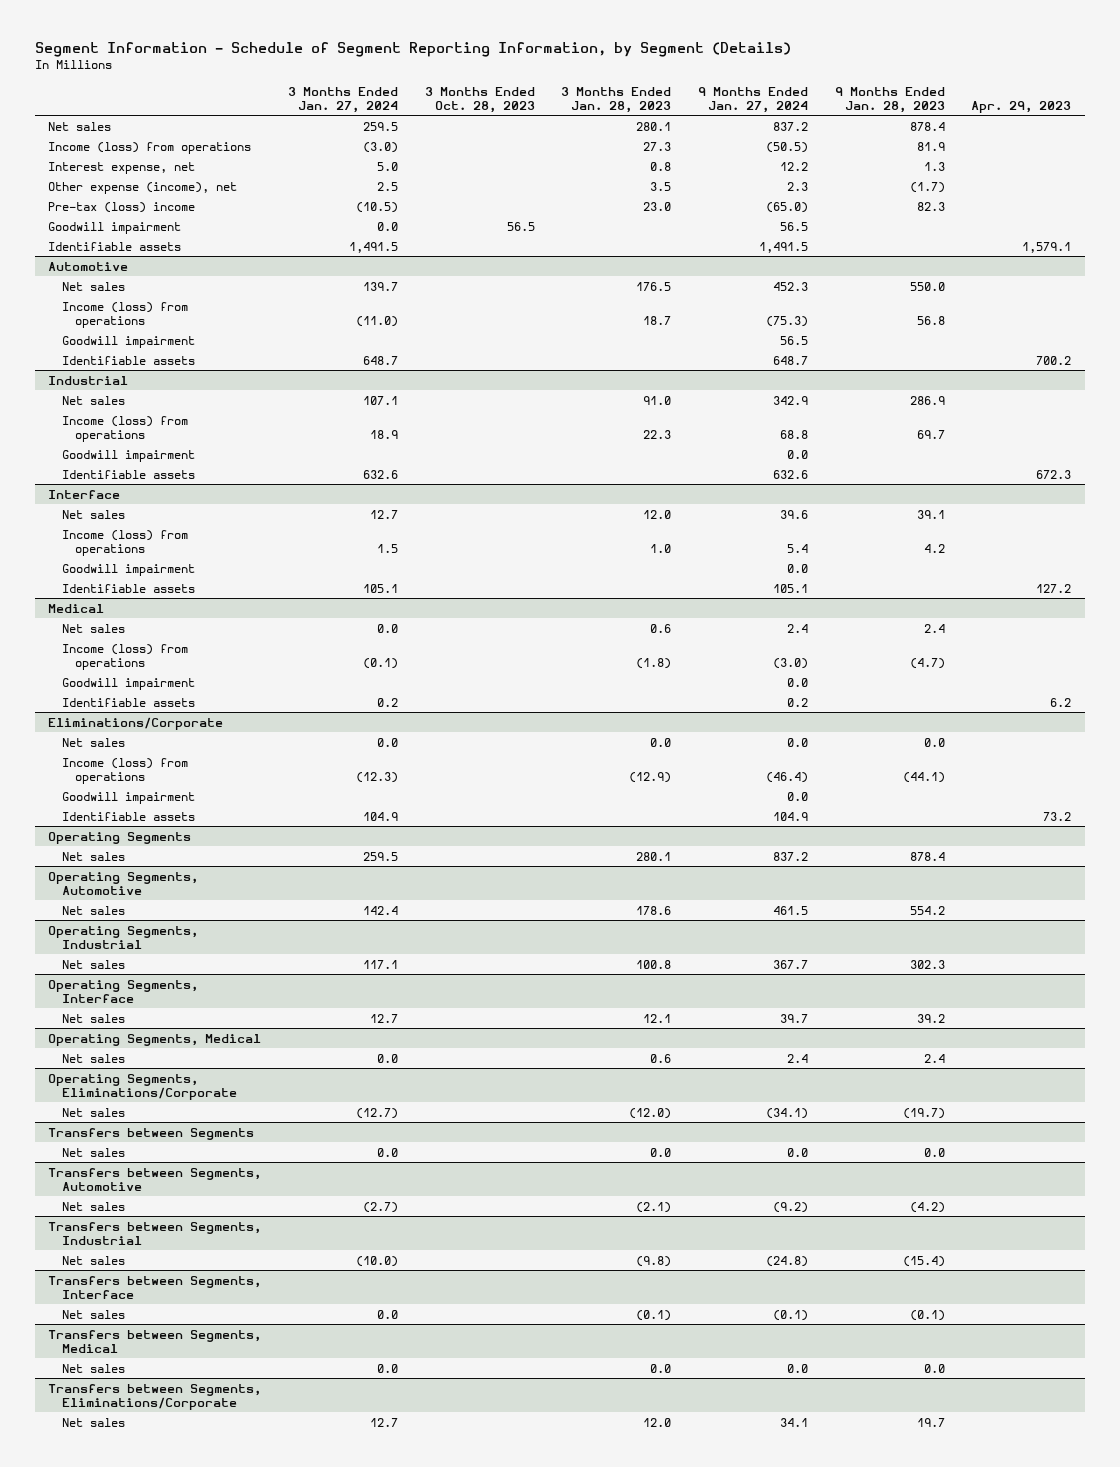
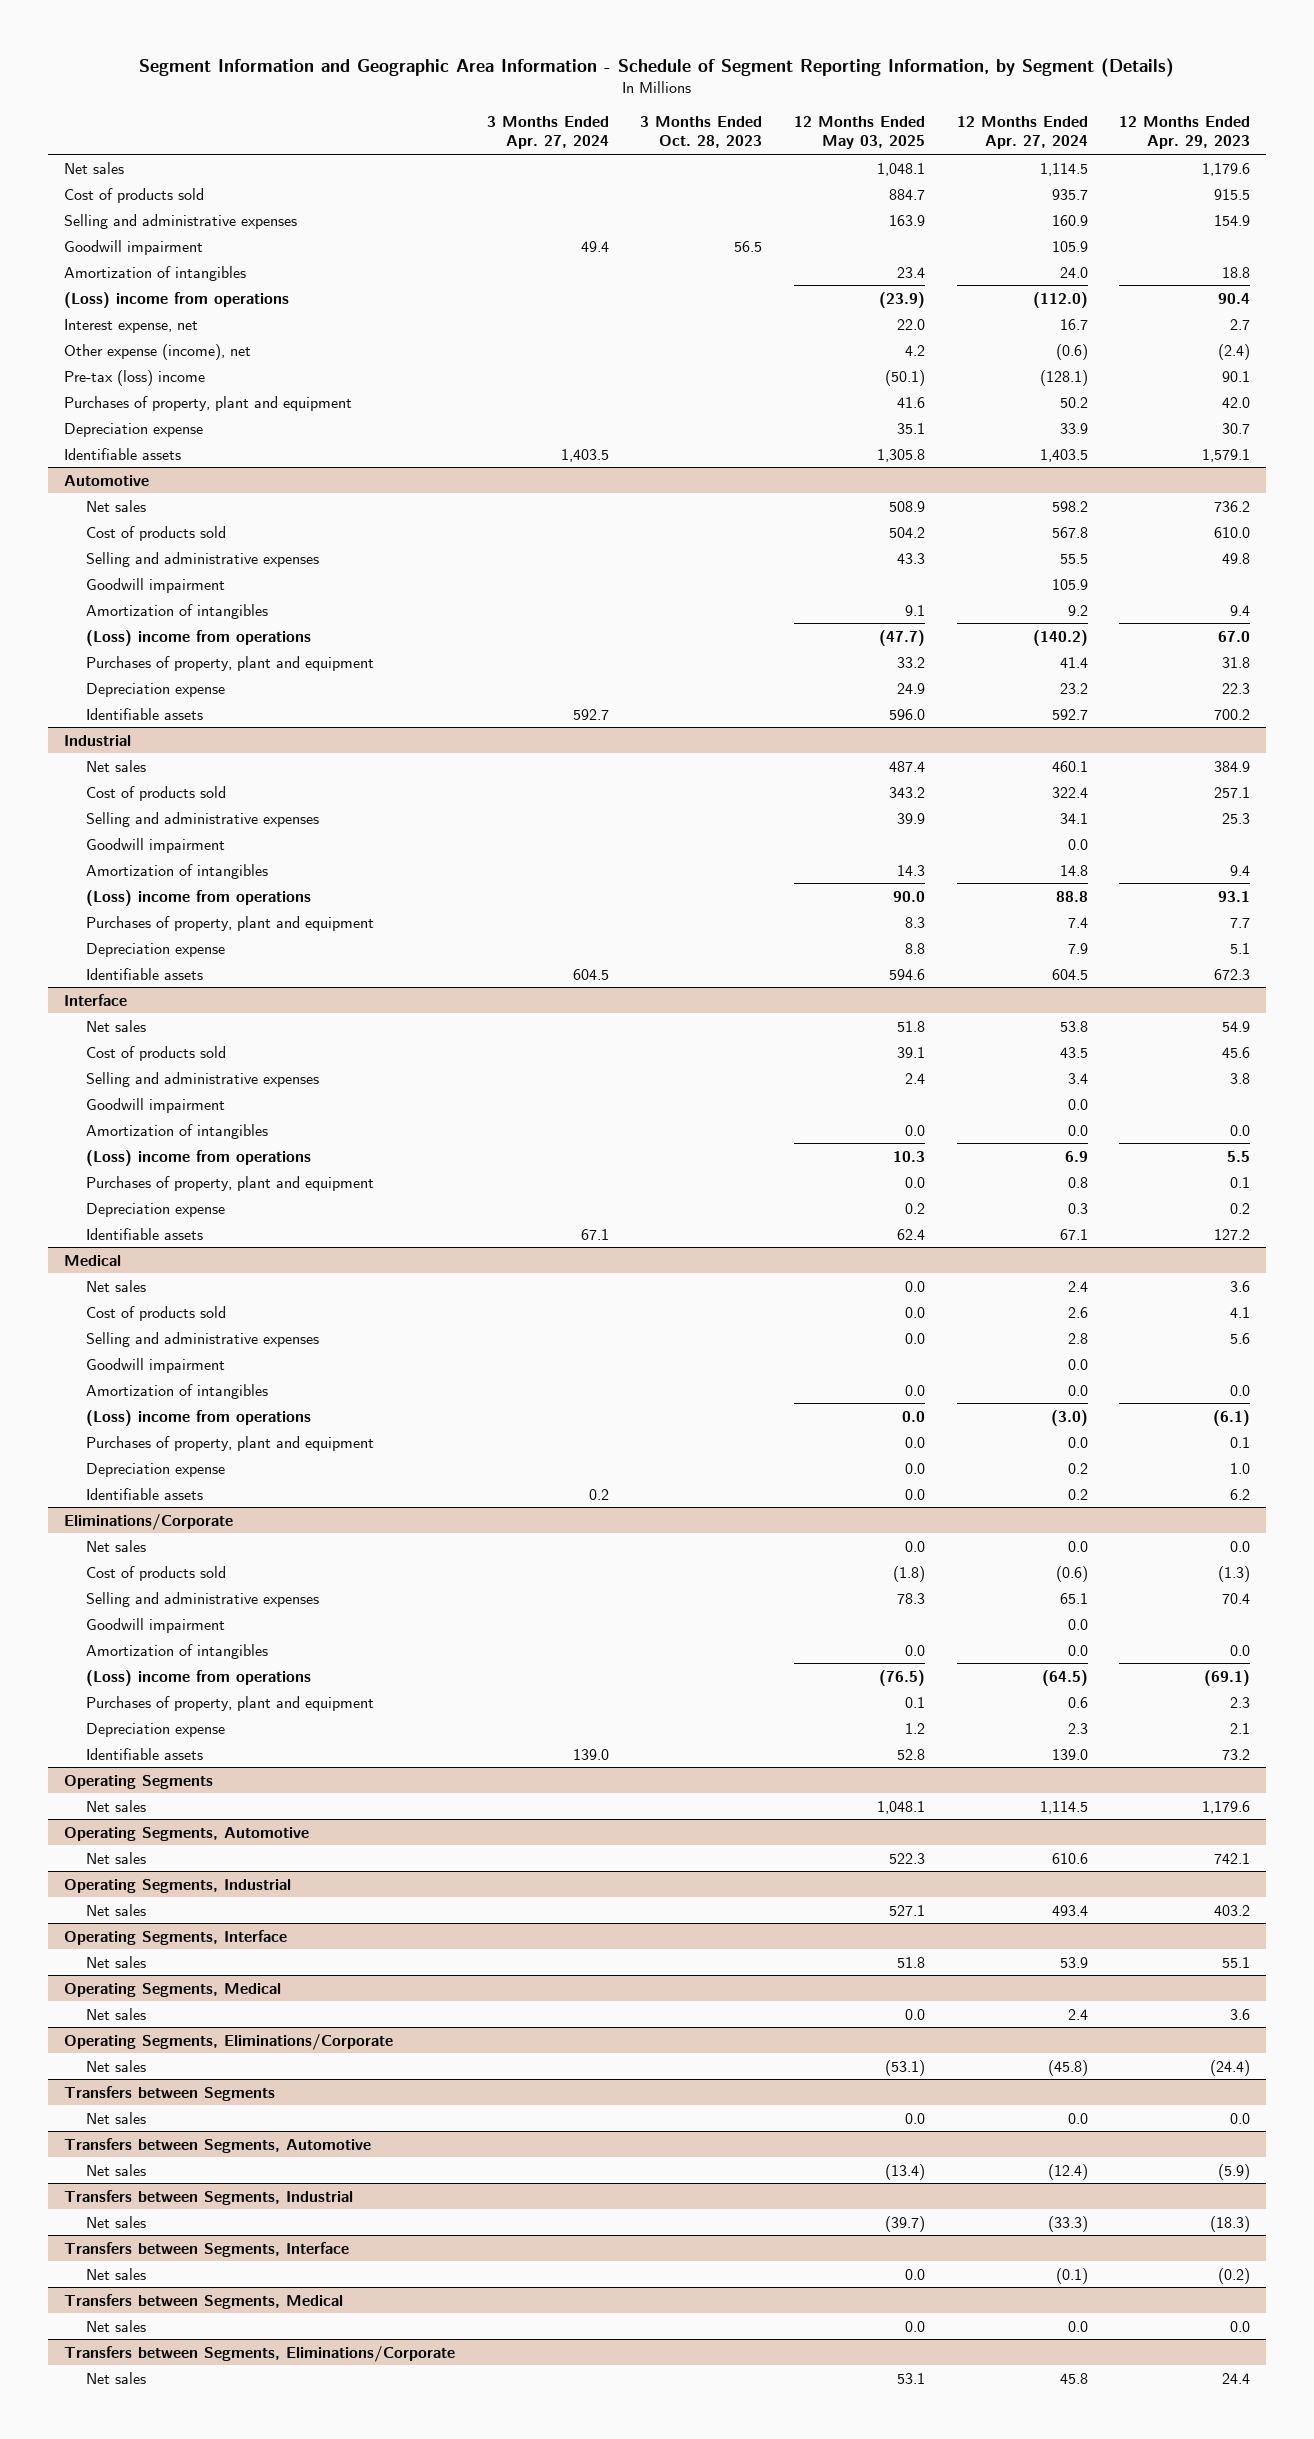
[35,42,792,58] Segment Information - Schedule of Segment Reporting Information, by Segment (Details) -> [139,57,1175,77] Segment Information and Geographic Area Information - Schedule of Segment Reporting Information, by Segment (Details)
[288,86,399,113] 3 Months Ended Jan. 27, 2024 -> none
[561,86,672,113] 3 Months Ended Jan. 28, 2023 -> none
[697,86,808,113] 9 Months Ended Jan. 27, 2024 -> none
[834,86,945,113] 9 Months Ended Jan. 28, 2023 -> none
[971,100,1072,113] Apr. 29, 2023 -> none
none -> [486,115,609,150] 3 Months Ended Apr. 27, 2024
none -> [793,115,925,150] 12 Months Ended May 03, 2025
none -> [956,115,1088,150] 12 Months Ended Apr. 27, 2024
none -> [1119,115,1251,150] 12 Months Ended Apr. 29, 2023
none -> [63,187,204,203] Cost of products sold
none -> [63,213,297,229] Selling and administrative expenses
[48,221,182,234] Goodwill impairment -> [63,239,203,255] Goodwill impairment
none -> [63,265,246,281] Amortization of intangibles
[48,141,252,154] Income (loss) from operations -> [63,291,289,308] (Loss) income from operations
none -> [63,395,352,411] Purchases of property, plant and equipment
none -> [63,422,203,437] Depreciation expense
[61,301,188,328] Income (loss) from operations -> none
none -> [86,525,227,541] Cost of products sold
none -> [86,551,320,567] Selling and administrative expenses
none -> [86,603,269,619] Amortization of intangibles
none -> [86,629,312,646] (Loss) income from operations
none -> [86,655,375,671] Purchases of property, plant and equipment
none -> [86,682,226,697] Depreciation expense
[61,415,188,442] Income (loss) from operations -> none
none -> [86,785,227,801] Cost of products sold
none -> [86,811,320,827] Selling and administrative expenses
none -> [86,863,269,879] Amortization of intangibles
none -> [86,889,312,906] (Loss) income from operations
none -> [86,915,375,931] Purchases of property, plant and equipment
none -> [86,942,226,957] Depreciation expense
[61,529,188,556] Income (loss) from operations -> none
none -> [86,1045,227,1061] Cost of products sold
none -> [86,1071,320,1087] Selling and administrative expenses
none -> [86,1123,269,1139] Amortization of intangibles
none -> [86,1149,312,1166] (Loss) income from operations
none -> [86,1175,375,1191] Purchases of property, plant and equipment
none -> [86,1202,226,1217] Depreciation expense
[61,643,188,670] Income (loss) from operations -> none
none -> [86,1305,227,1321] Cost of products sold
none -> [86,1331,320,1347] Selling and administrative expenses
none -> [86,1383,269,1399] Amortization of intangibles
none -> [86,1409,312,1426] (Loss) income from operations
none -> [86,1435,375,1451] Purchases of property, plant and equipment
none -> [86,1462,226,1477] Depreciation expense
[61,757,188,784] Income (loss) from operations -> none
none -> [86,1565,227,1581] Cost of products sold
none -> [86,1591,320,1607] Selling and administrative expenses
none -> [86,1643,269,1659] Amortization of intangibles
none -> [86,1669,312,1686] (Loss) income from operations
none -> [86,1695,375,1711] Purchases of property, plant and equipment
none -> [86,1722,226,1737] Depreciation expense

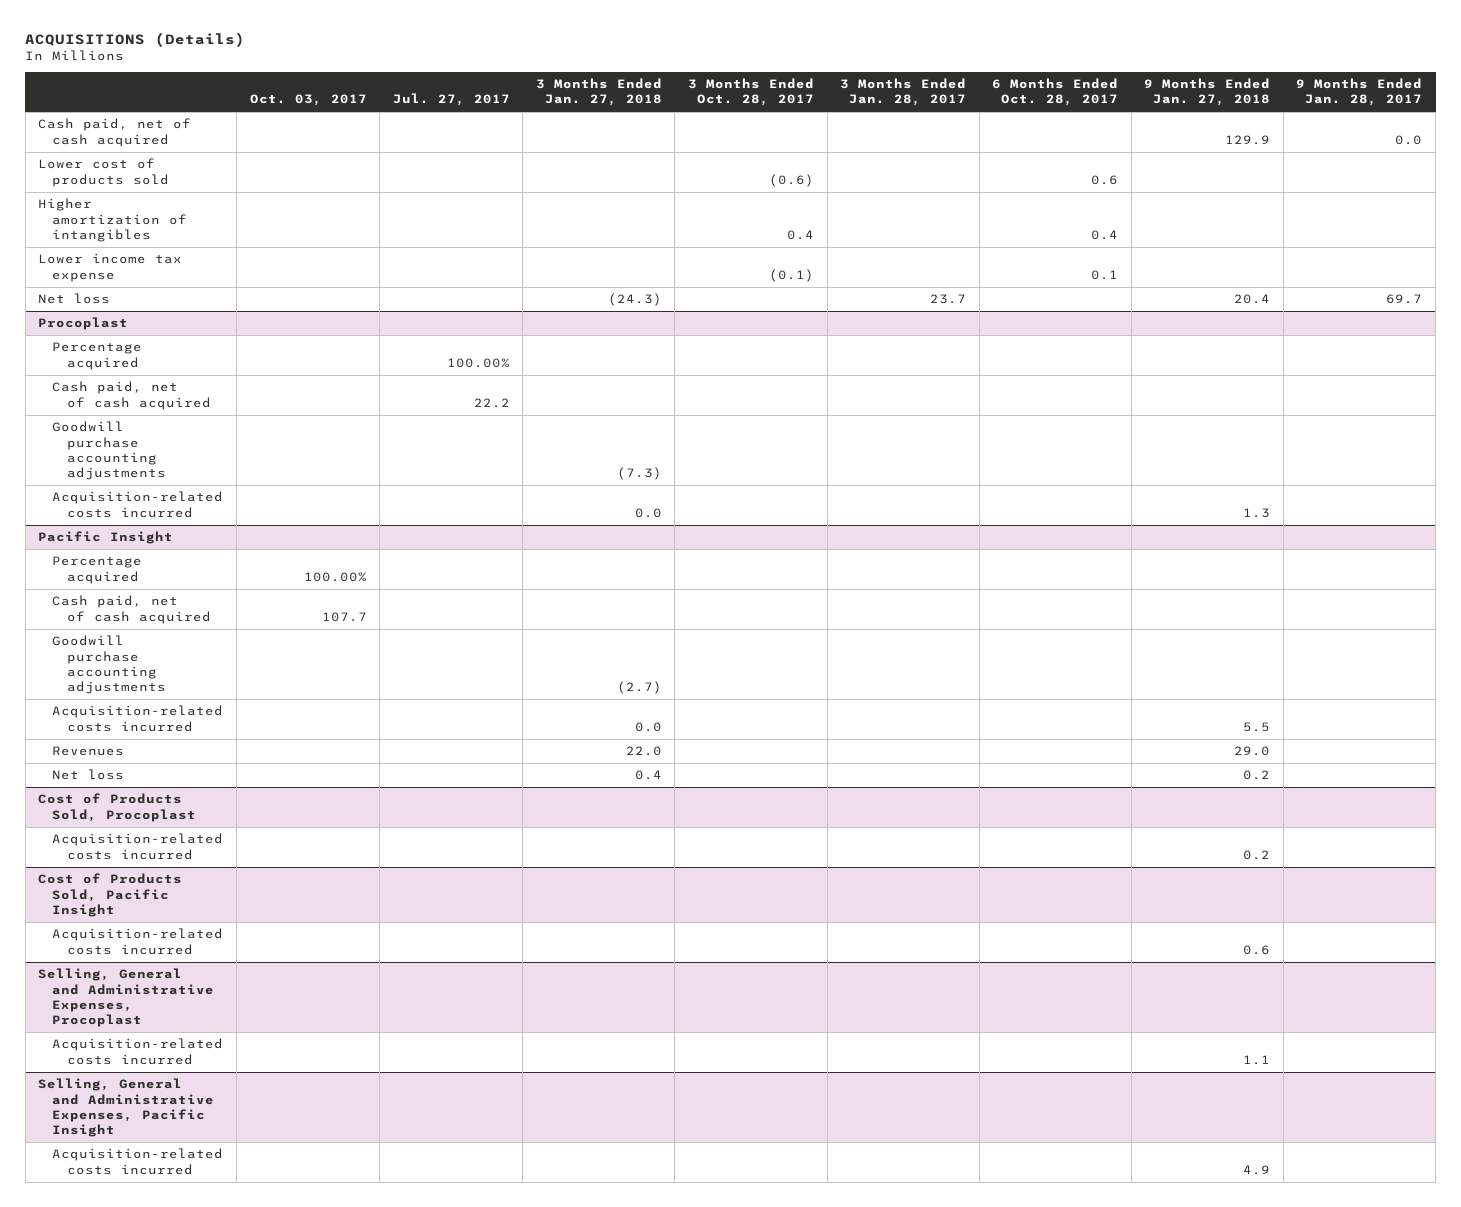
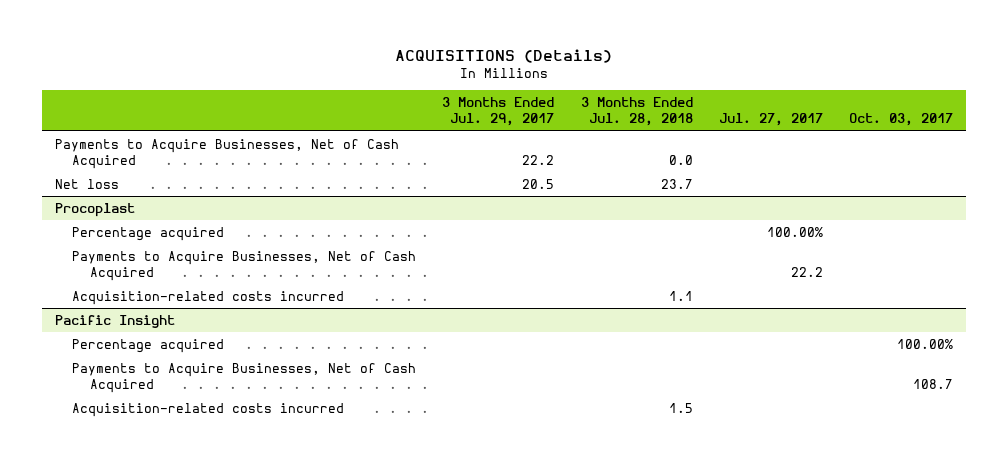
[535,77,662,107] 3 Months Ended Jan. 27, 2018 -> none
[687,77,814,107] 3 Months Ended Oct. 28, 2017 -> none
[840,77,967,107] 3 Months Ended Jan. 28, 2017 -> none
[992,77,1119,107] 6 Months Ended Oct. 28, 2017 -> none
[1144,77,1271,107] 9 Months Ended Jan. 27, 2018 -> none
[1296,77,1423,107] 9 Months Ended Jan. 28, 2017 -> none
none -> [442,97,555,127] 3 Months Ended Jul. 29, 2017
none -> [580,97,693,127] 3 Months Ended Jul. 28, 2018
[38,158,170,187] Lower cost of products sold -> none
[38,198,188,242] Higher amortization of intangibles -> none
[38,253,183,282] Lower income tax expense -> none
[38,118,192,147] Cash paid, net of cash acquired -> [54,138,399,169] Payments to Acquire Businesses, Net of Cash Acquired
[52,421,166,481] Goodwill purchase accounting adjustments -> none
[52,381,211,410] Cash paid, net of cash acquired -> [72,250,417,281] Payments to Acquire Businesses, Net of Cash Acquired
[52,635,166,695] Goodwill purchase accounting adjustments -> none
[52,595,211,624] Cash paid, net of cash acquired -> [72,362,417,393] Payments to Acquire Businesses, Net of Cash Acquired
[321,611,367,622] 107.7 -> [913,378,954,389] 108.7
[52,746,125,757] Revenues -> none
[52,769,125,781] Net loss -> none
[38,793,197,822] Cost of Products Sold, Procoplast -> none
[52,833,224,860] Acquisition-related costs incurred -> none
[38,873,183,917] Cost of Products Sold, Pacific Insight -> none
[52,928,224,955] Acquisition-related costs incurred -> none
[38,968,215,1028] Selling, General and Administrative Expenses, Procoplast -> none
[52,1038,224,1065] Acquisition-related costs incurred -> none
[38,1078,215,1138] Selling, General and Administrative Expenses, Pacific Insight -> none
[52,1148,224,1175] Acquisition-related costs incurred -> none

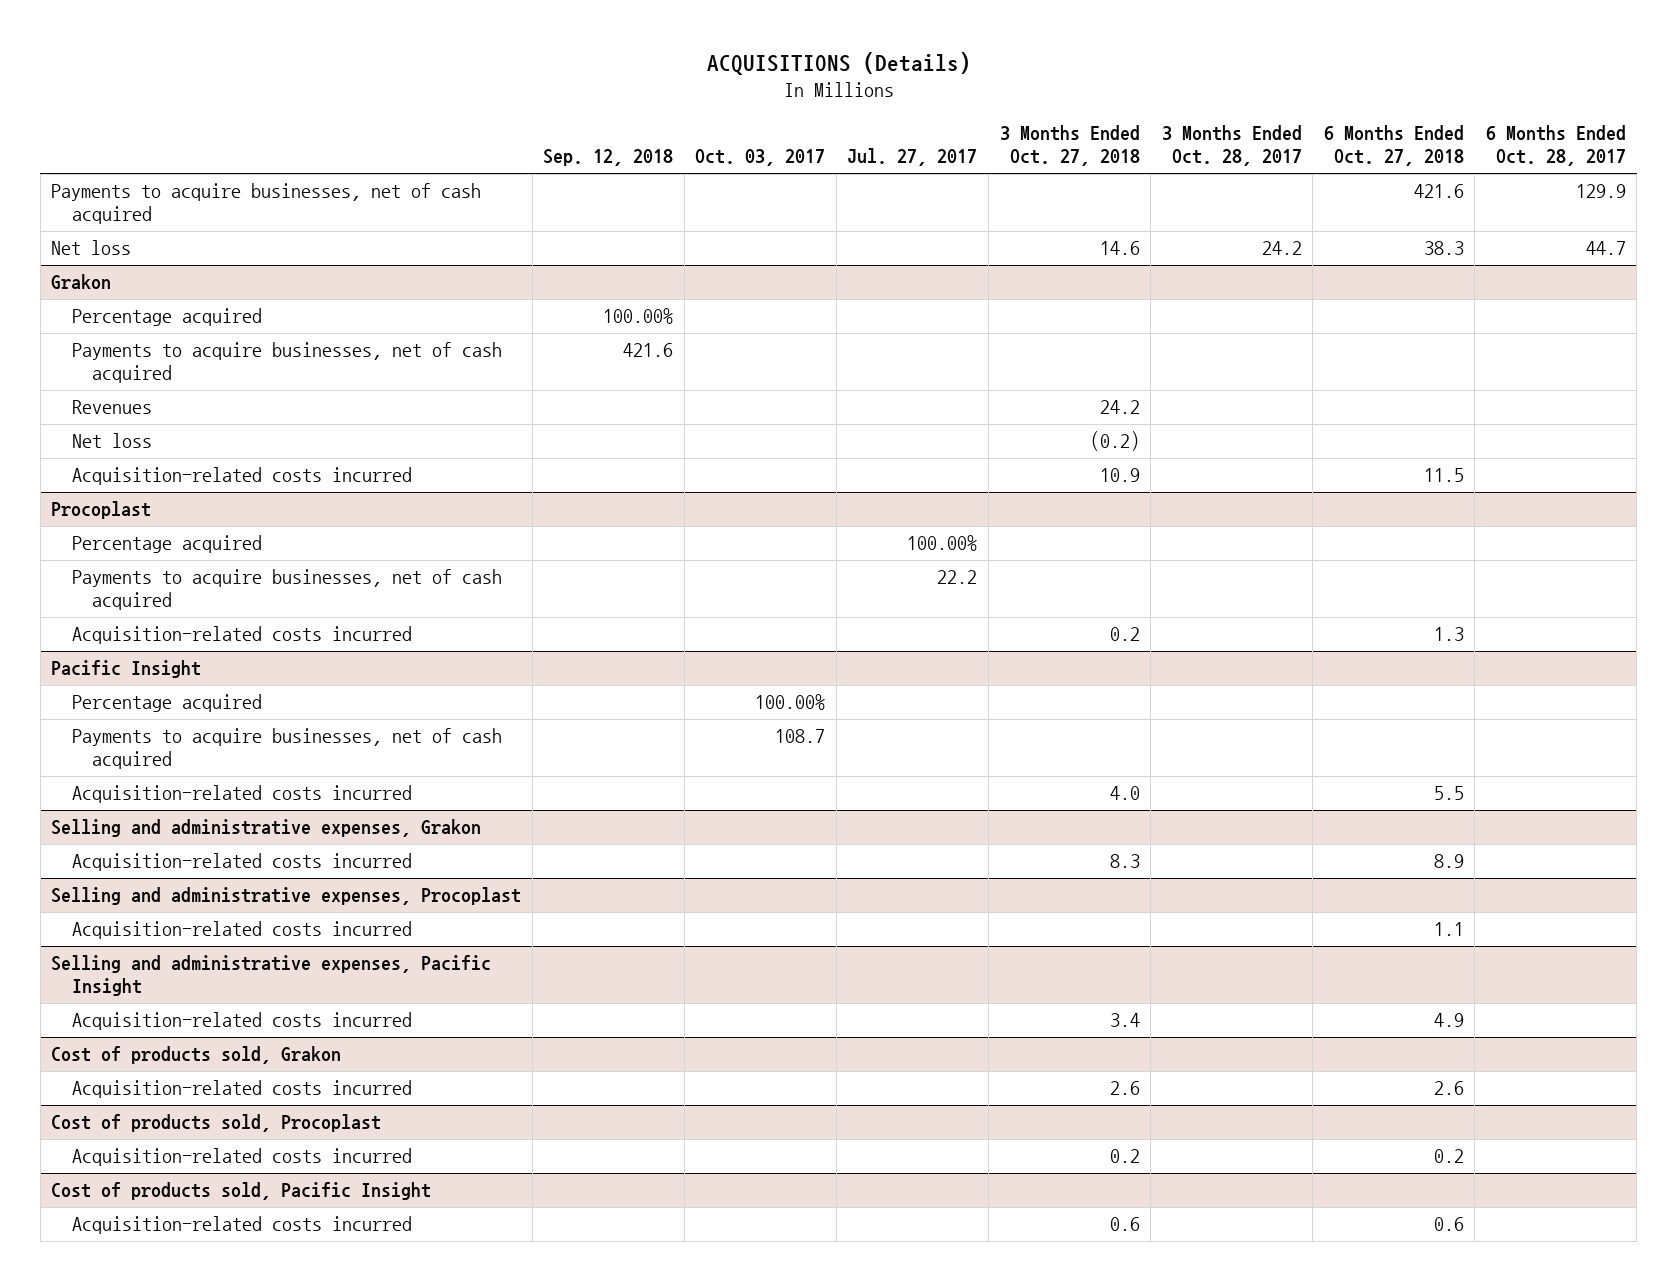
[442,97,555,127] 3 Months Ended Jul. 29, 2017 -> none
[580,97,693,127] 3 Months Ended Jul. 28, 2018 -> none
none -> [543,149,674,167] Sep. 12, 2018
none -> [999,124,1140,167] 3 Months Ended Oct. 27, 2018
none -> [1161,124,1302,167] 3 Months Ended Oct. 28, 2017
none -> [1323,124,1464,167] 6 Months Ended Oct. 27, 2018
none -> [1485,124,1626,167] 6 Months Ended Oct. 28, 2017
[54,138,399,169] Payments to Acquire Businesses, Net of Cash Acquired -> [51,183,482,225] Payments to acquire businesses, net of cash acquired
none -> [51,274,112,290] Grakon
none -> [71,308,262,327] Percentage acquired
none -> [71,342,502,384] Payments to acquire businesses, net of cash acquired
none -> [71,400,152,415] Revenues
none -> [71,433,152,449] Net loss
none -> [71,467,412,486] Acquisition-related costs incurred
[72,250,417,281] Payments to Acquire Businesses, Net of Cash Acquired -> [71,569,502,611] Payments to acquire businesses, net of cash acquired
[72,362,417,393] Payments to Acquire Businesses, Net of Cash Acquired -> [71,728,502,770] Payments to acquire businesses, net of cash acquired
none -> [51,819,482,838] Selling and administrative expenses, Grakon
none -> [71,853,412,872] Acquisition-related costs incurred
none -> [51,887,522,906] Selling and administrative expenses, Procoplast
none -> [71,921,412,940] Acquisition-related costs incurred
none -> [51,955,492,997] Selling and administrative expenses, Pacific Insight
none -> [71,1012,412,1031] Acquisition-related costs incurred
none -> [51,1046,342,1065] Cost of products sold, Grakon
none -> [71,1080,412,1099] Acquisition-related costs incurred
none -> [51,1114,382,1133] Cost of products sold, Procoplast
none -> [71,1148,412,1167] Acquisition-related costs incurred
none -> [51,1182,432,1201] Cost of products sold, Pacific Insight
none -> [71,1216,412,1235] Acquisition-related costs incurred

